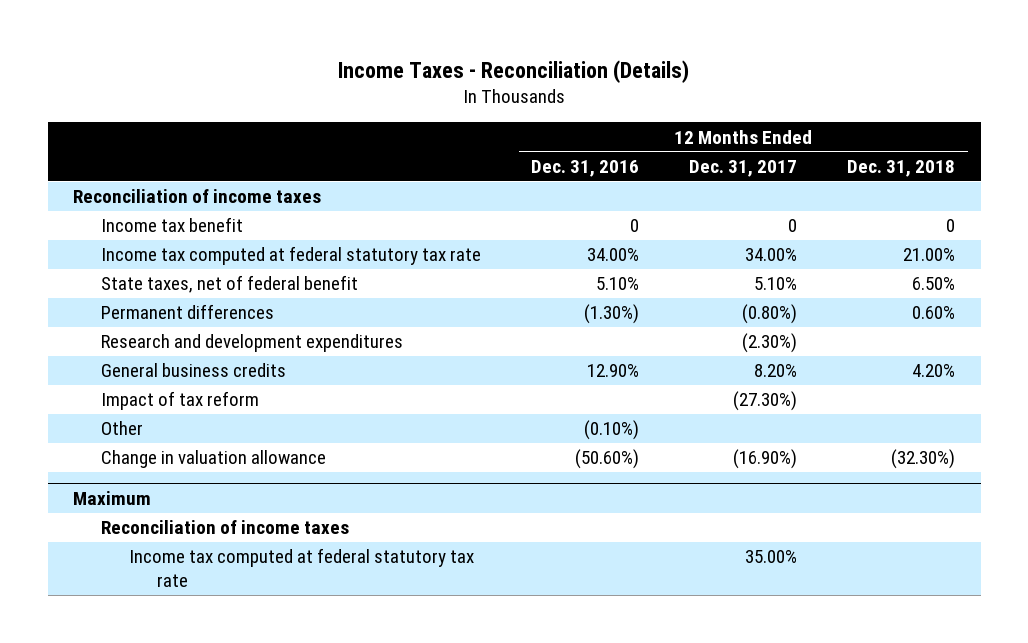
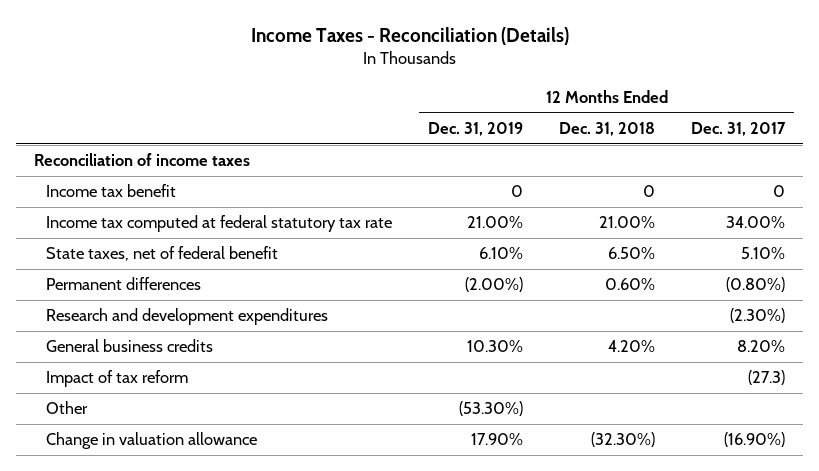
[531,160,640,178] Dec. 31, 2016 -> none
none -> [428,121,524,136] Dec. 31, 2019
[733,391,798,412] (27.30%) -> [748,370,786,386] (27.3)
[72,491,151,506] Maximum -> none
[101,520,350,535] Reconciliation of income taxes -> none
[129,548,475,587] Income tax computed at federal statutory tax rate -> none

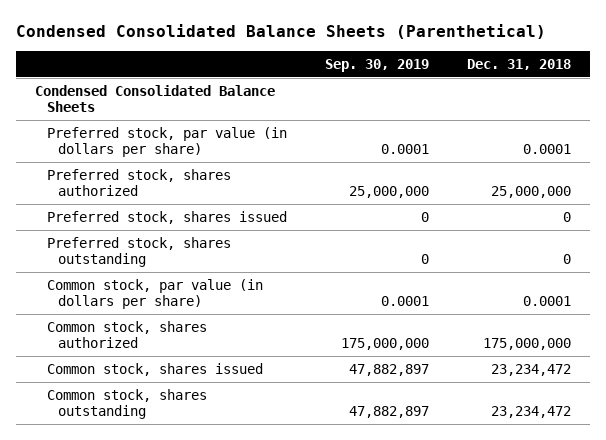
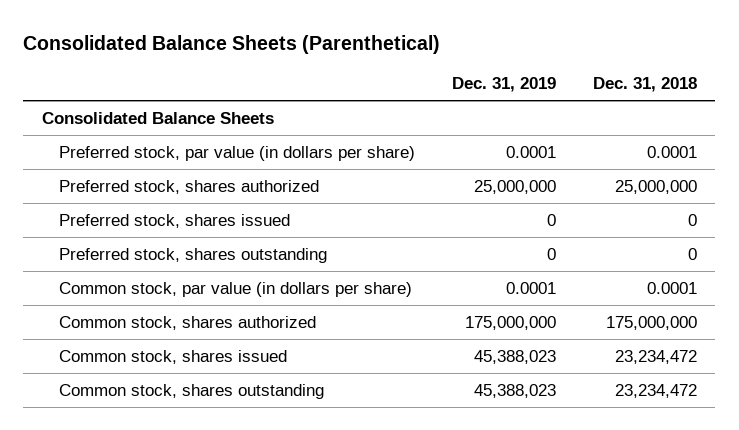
[16,24,547,40] Condensed Consolidated Balance Sheets (Parenthetical) -> [23,34,441,54] Consolidated Balance Sheets (Parenthetical)
[324,58,429,72] Sep. 30, 2019 -> none
none -> [451,77,556,93] Dec. 31, 2019
[35,84,276,112] Condensed Consolidated Balance Sheets -> [41,111,274,124] Consolidated Balance Sheets

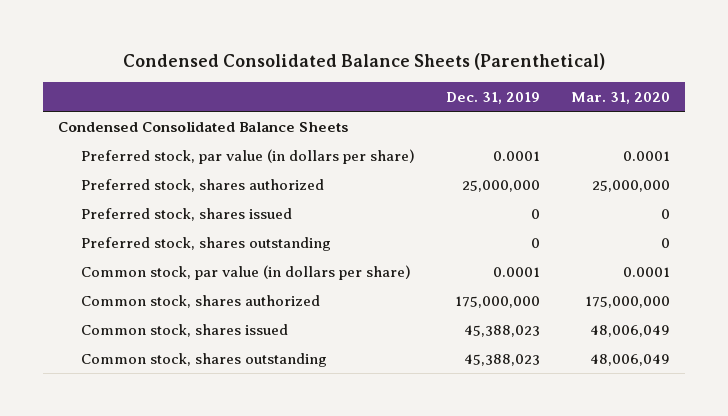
[23,34,441,54] Consolidated Balance Sheets (Parenthetical) -> [123,52,606,70] Condensed Consolidated Balance Sheets (Parenthetical)
[592,77,697,93] Dec. 31, 2018 -> none
none -> [570,91,670,104] Mar. 31, 2020
[41,111,274,124] Consolidated Balance Sheets -> [58,120,349,132] Condensed Consolidated Balance Sheets

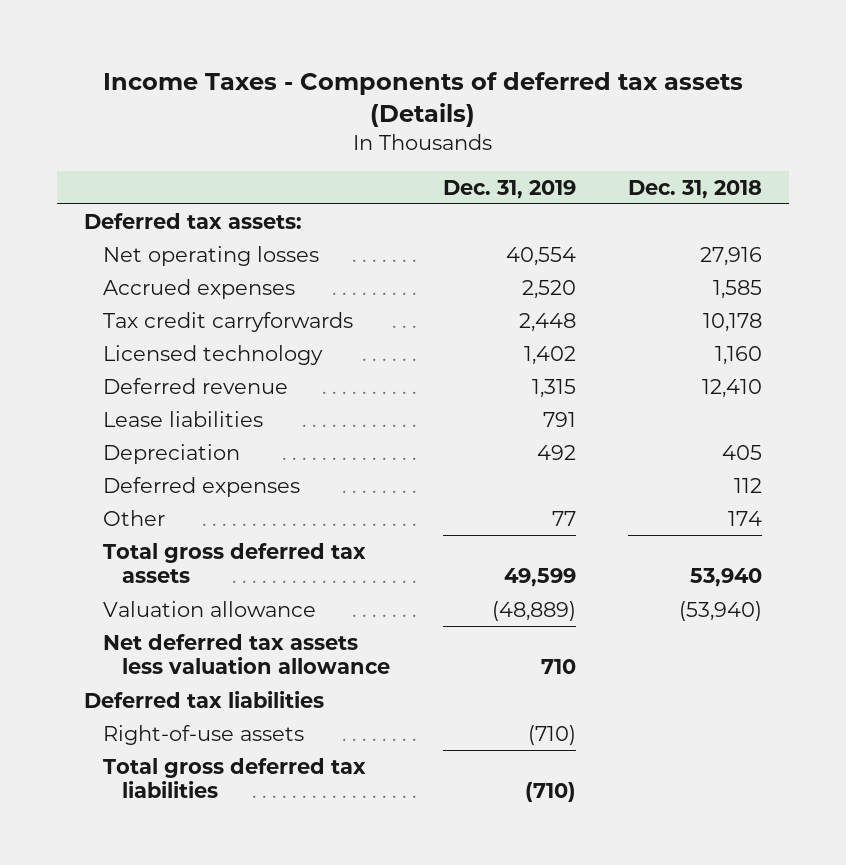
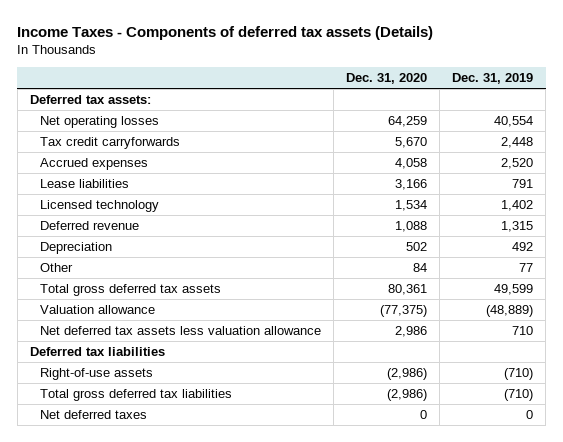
[628,179,763,199] Dec. 31, 2018 -> none
none -> [346,73,428,85] Dec. 31, 2020
[102,278,295,299] Accrued expenses -> [40,157,149,170] Accrued expenses
[102,410,263,427] Lease liabilities -> [40,178,130,188] Lease liabilities
[102,476,300,497] Deferred expenses -> none
none -> [40,409,148,419] Net deferred taxes

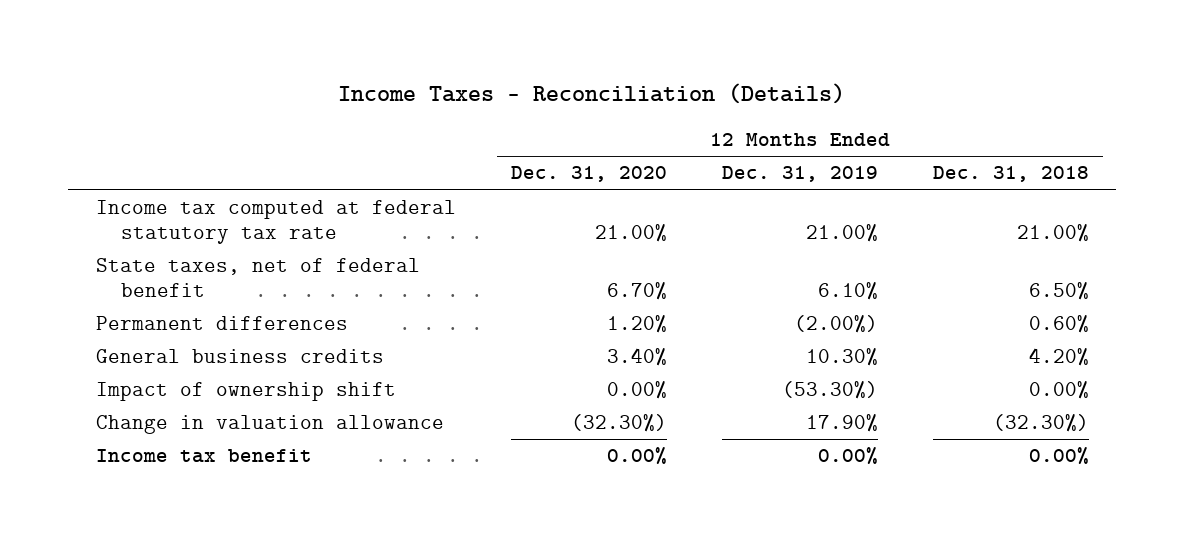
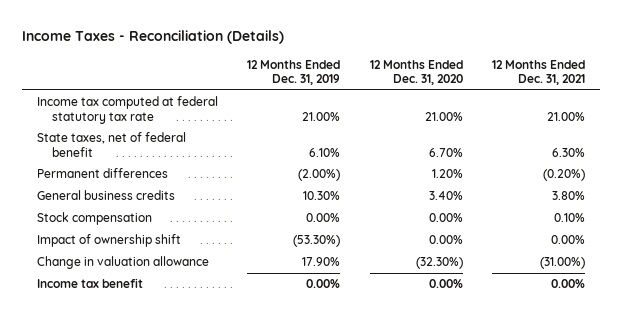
[932,166,1089,183] Dec. 31, 2018 -> none
none -> [492,59,586,86] 12 Months Ended Dec. 31, 2021
none -> [36,212,152,226] Stock compensation

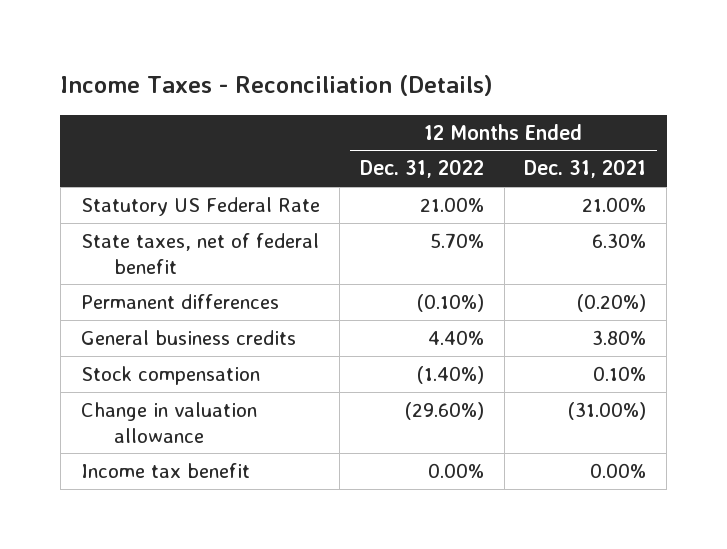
[247,59,341,86] 12 Months Ended Dec. 31, 2019 -> none
[369,59,463,86] 12 Months Ended Dec. 31, 2020 -> none
none -> [360,159,485,179] Dec. 31, 2022
[36,96,218,124] Income tax computed at federal statutory tax rate -> [80,197,320,217] Statutory US Federal Rate
[36,234,181,248] Impact of ownership shift -> none

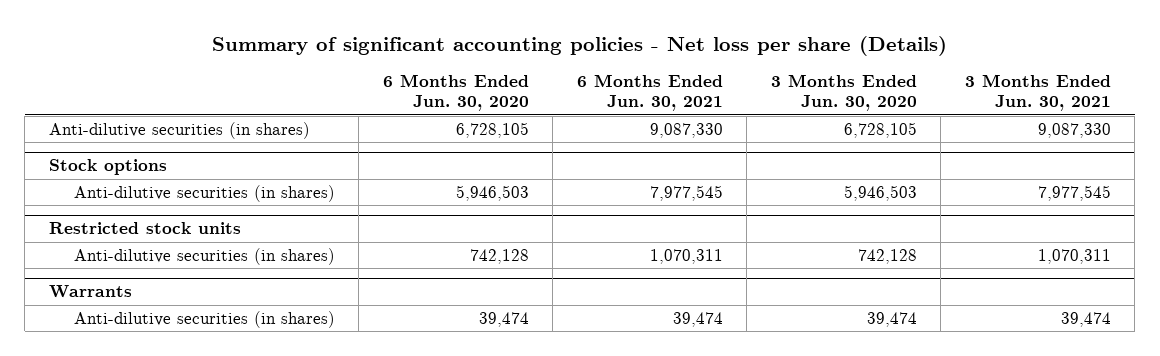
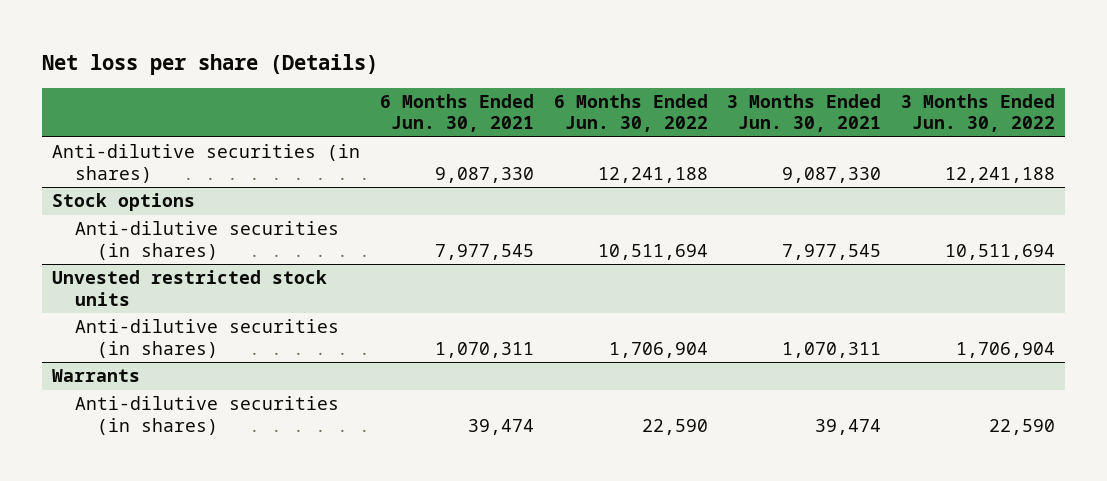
[211,36,947,57] Summary of significant accounting policies - Net loss per share (Details) -> [42,53,379,75] Net loss per share (Details)
[382,73,529,112] 6 Months Ended Jun. 30, 2020 -> none
[770,73,917,112] 3 Months Ended Jun. 30, 2020 -> none
none -> [553,93,708,133] 6 Months Ended Jun. 30, 2022
none -> [901,93,1056,133] 3 Months Ended Jun. 30, 2022
[48,222,241,235] Restricted stock units -> [52,270,328,306] Unvested restricted stock units

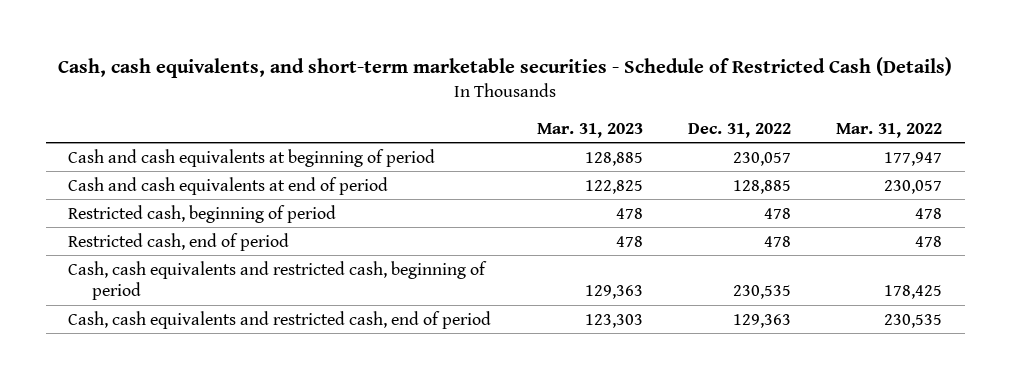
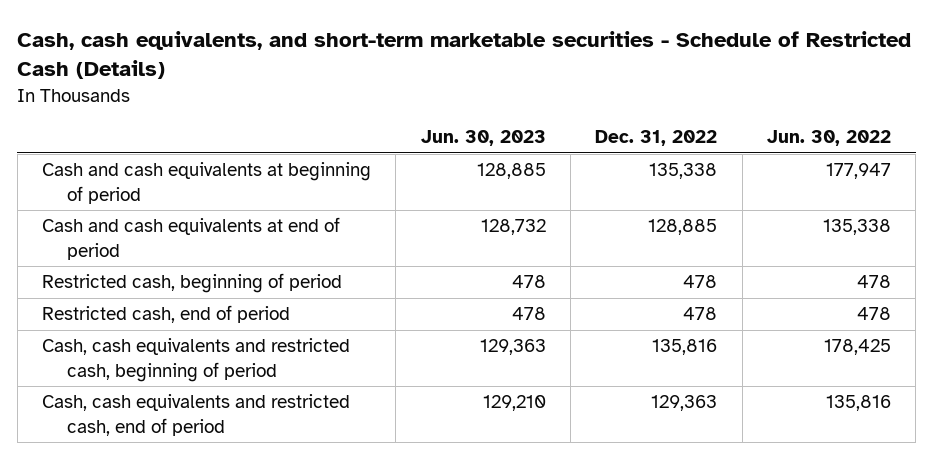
[536,122,643,138] Mar. 31, 2023 -> none
[836,122,943,138] Mar. 31, 2022 -> none
none -> [420,130,546,147] Jun. 30, 2023
none -> [766,130,891,147] Jun. 30, 2022
[733,151,792,166] 230,057 -> [649,163,718,180] 135,338
[733,285,792,300] 230,535 -> [652,339,718,356] 135,816

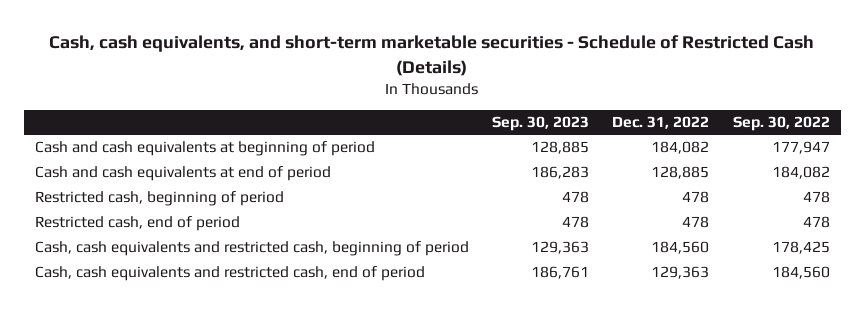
[420,130,546,147] Jun. 30, 2023 -> none
[766,130,891,147] Jun. 30, 2022 -> none
none -> [492,116,590,132] Sep. 30, 2023
none -> [732,116,830,132] Sep. 30, 2022
[649,163,718,180] 135,338 -> [651,141,710,155] 184,082
[652,339,718,356] 135,816 -> [651,241,710,255] 184,560

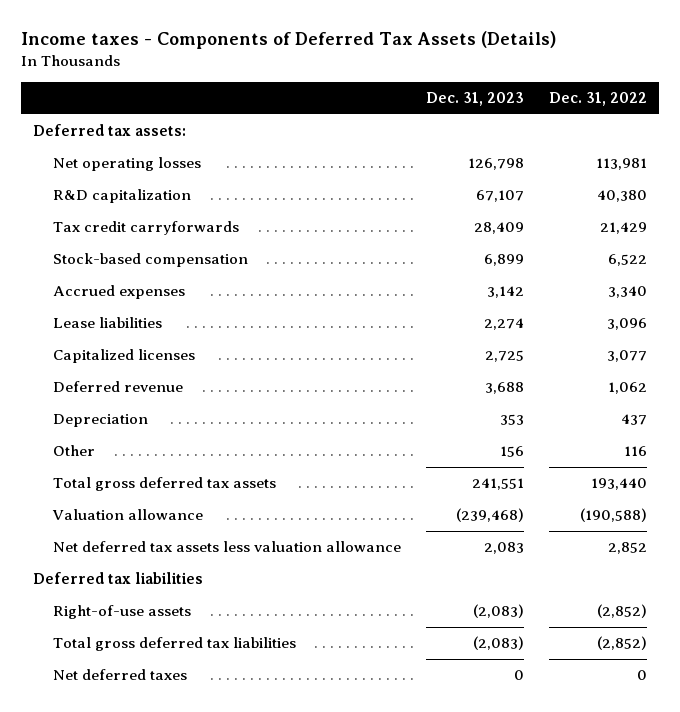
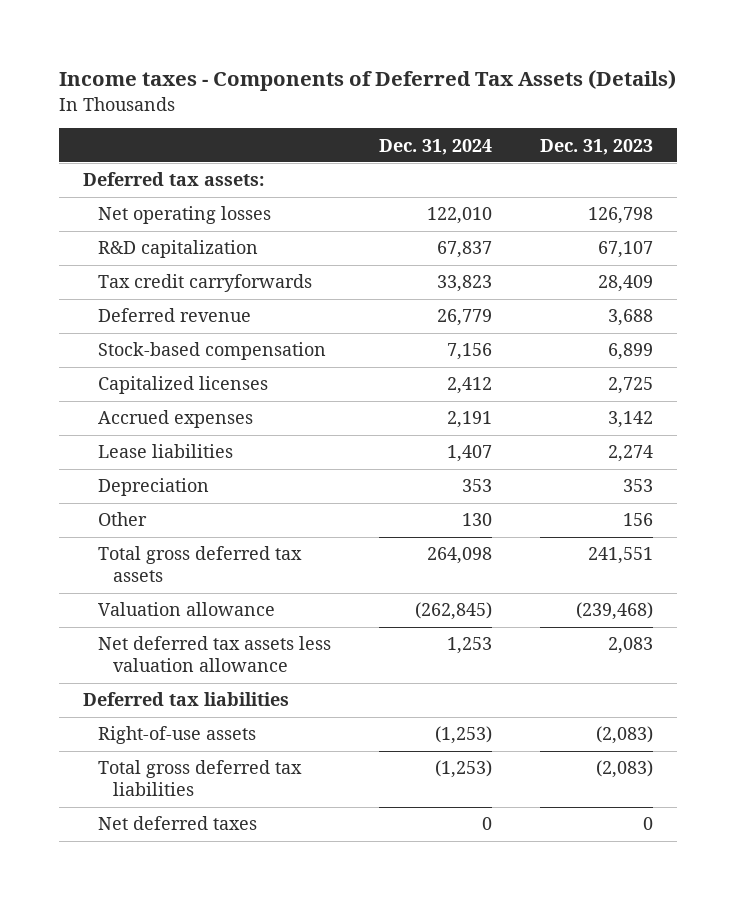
[548,91,647,106] Dec. 31, 2022 -> none
none -> [379,138,493,155] Dec. 31, 2024
[53,381,184,393] Deferred revenue -> [97,308,251,323] Deferred revenue
[53,349,196,364] Capitalized licenses -> [97,376,268,395] Capitalized licenses

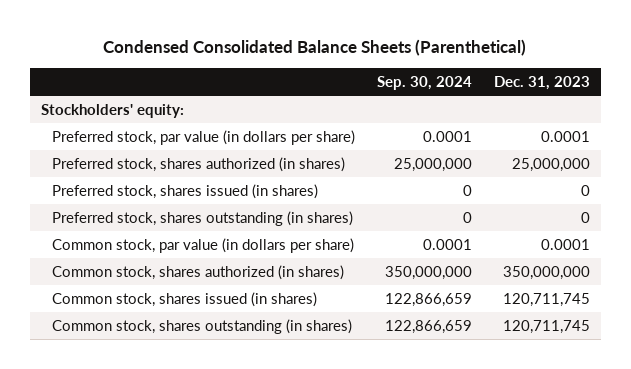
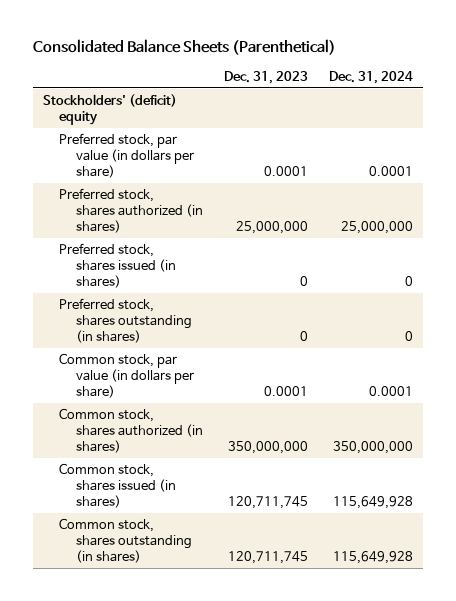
[103,38,527,56] Condensed Consolidated Balance Sheets (Parenthetical) -> [32,39,336,56] Consolidated Balance Sheets (Parenthetical)
[377,75,473,90] Sep. 30, 2024 -> none
none -> [328,70,413,84] Dec. 31, 2024
[40,104,184,119] Stockholders' equity: -> [42,94,177,126] Stockholders' (deficit) equity

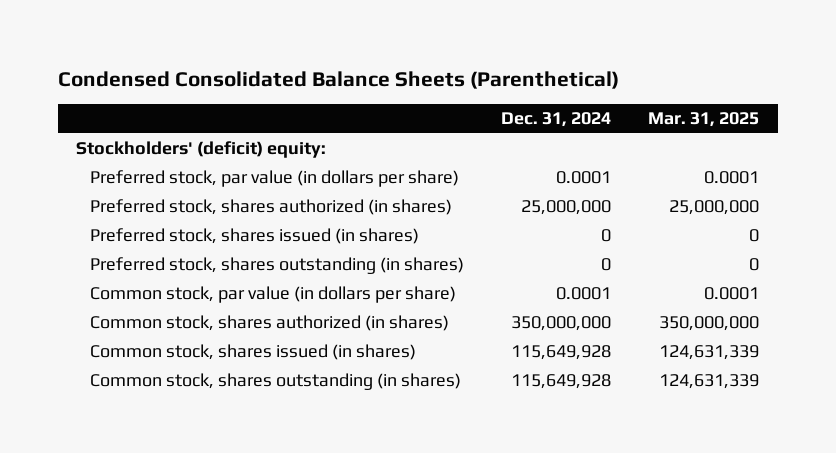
[32,39,336,56] Consolidated Balance Sheets (Parenthetical) -> [57,70,619,89] Condensed Consolidated Balance Sheets (Parenthetical)
[223,70,308,84] Dec. 31, 2023 -> none
none -> [648,112,760,128] Mar. 31, 2025
[42,94,177,126] Stockholders' (deficit) equity -> [76,141,327,159] Stockholders' (deficit) equity:

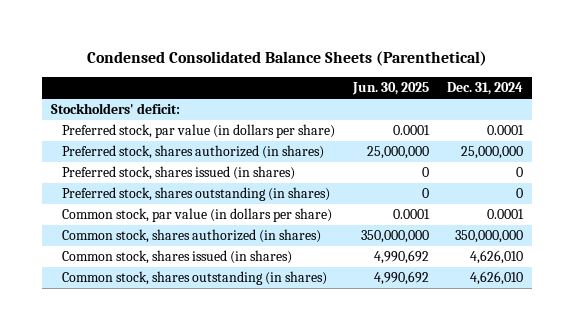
[648,112,760,128] Mar. 31, 2025 -> none
none -> [351,82,429,96] Jun. 30, 2025
[76,141,327,159] Stockholders' (deficit) equity: -> [51,103,181,115] Stockholders' deficit:
[510,345,611,361] 115,649,928 -> [470,250,524,265] 4,626,010
[510,374,611,390] 115,649,928 -> [470,271,524,286] 4,626,010

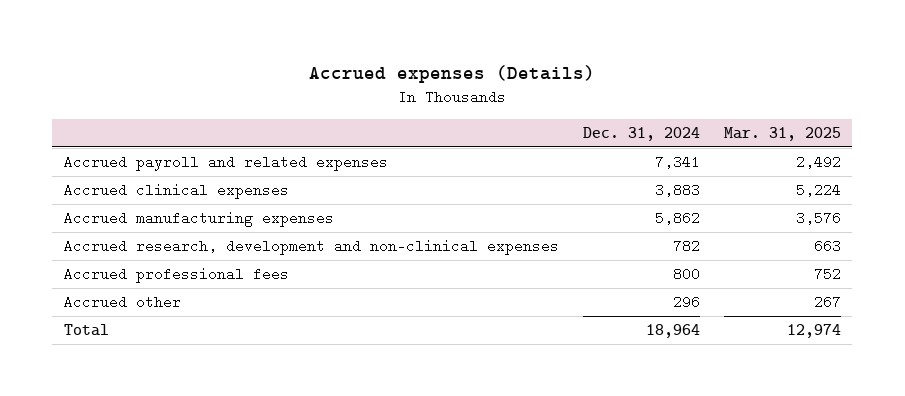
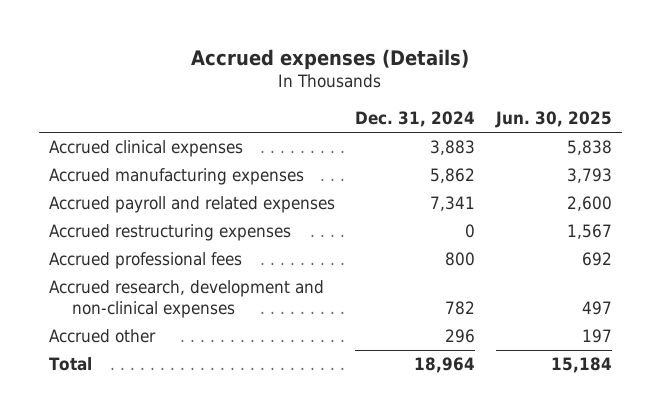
[723,126,841,141] Mar. 31, 2025 -> none
none -> [494,111,612,129] Jun. 30, 2025
[64,155,389,172] Accrued payroll and related expenses -> [48,196,335,214] Accrued payroll and related expenses
none -> [48,224,291,242] Accrued restructuring expenses
[64,239,560,256] Accrued research, development and non-clinical expenses -> [48,280,324,319] Accrued research, development and non-clinical expenses

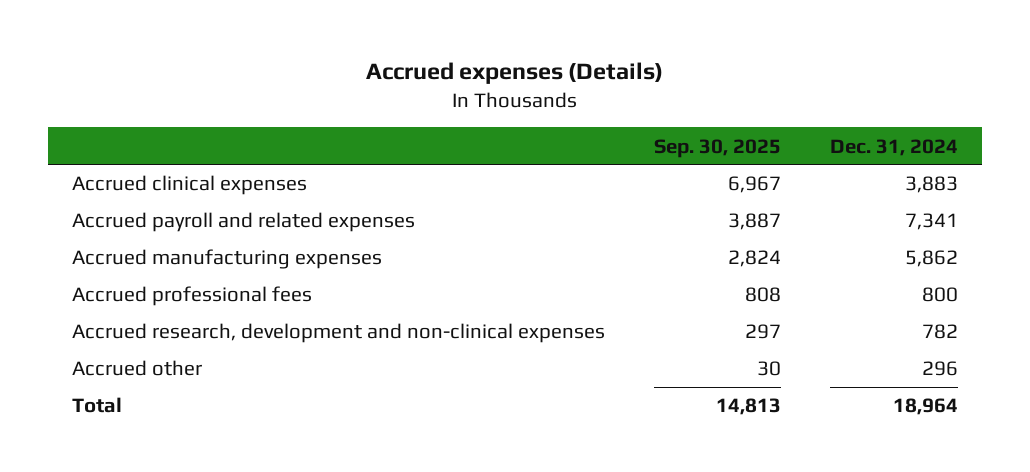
[494,111,612,129] Jun. 30, 2025 -> none
none -> [654,138,782,158] Sep. 30, 2025
[48,224,291,242] Accrued restructuring expenses -> none
[48,168,304,186] Accrued manufacturing expenses -> [72,249,383,270] Accrued manufacturing expenses

